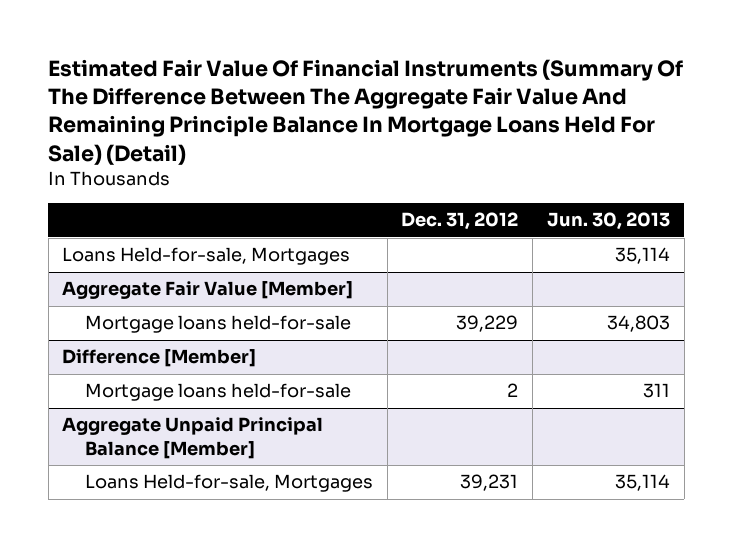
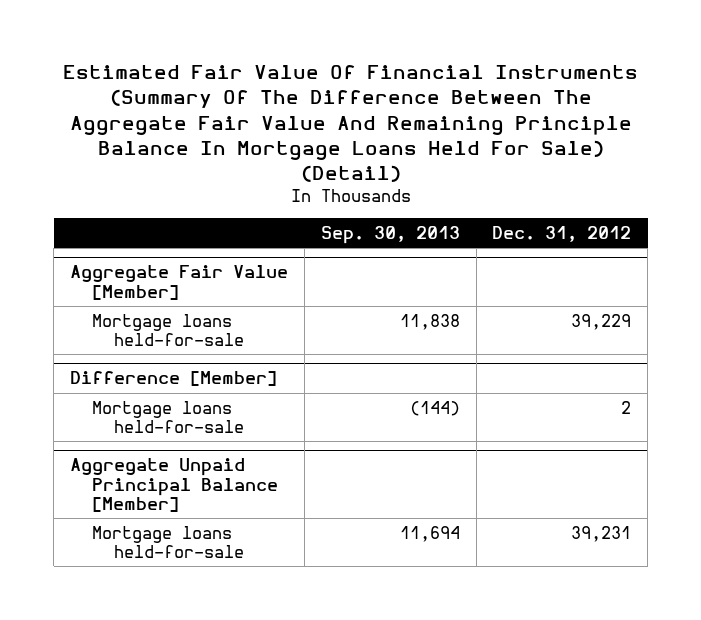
[546,212,670,231] Jun. 30, 2013 -> none
none -> [320,226,460,245] Sep. 30, 2013
[62,247,351,266] Loans Held-for-sale, Mortgages -> none
[84,474,373,493] Loans Held-for-sale, Mortgages -> [92,525,245,559] Mortgage loans held-for-sale

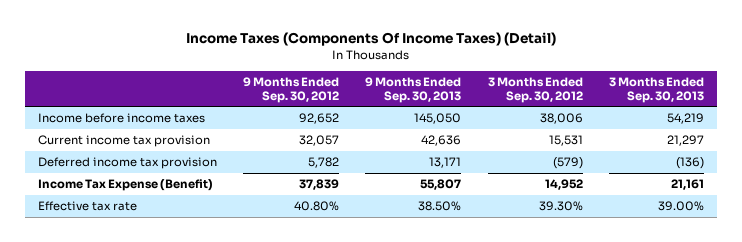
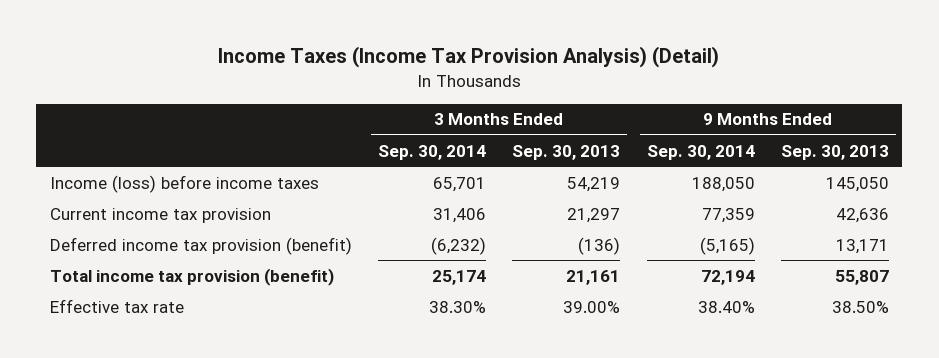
[185,32,556,47] Income Taxes (Components Of Income Taxes) (Detail) -> [218,46,720,69] Income Taxes (Income Tax Provision Analysis) (Detail)
[243,76,340,103] 9 Months Ended Sep. 30, 2012 -> none
[487,76,583,103] 3 Months Ended Sep. 30, 2012 -> none
none -> [378,144,487,160] Sep. 30, 2014
none -> [646,144,755,160] Sep. 30, 2014
[38,113,206,124] Income before income taxes -> [49,174,319,193] Income (loss) before income taxes
[38,157,218,170] Deferred income tax provision -> [49,236,352,255] Deferred income tax provision (benefit)
[38,179,214,192] Income Tax Expense (Benefit) -> [49,267,334,286] Total income tax provision (benefit)

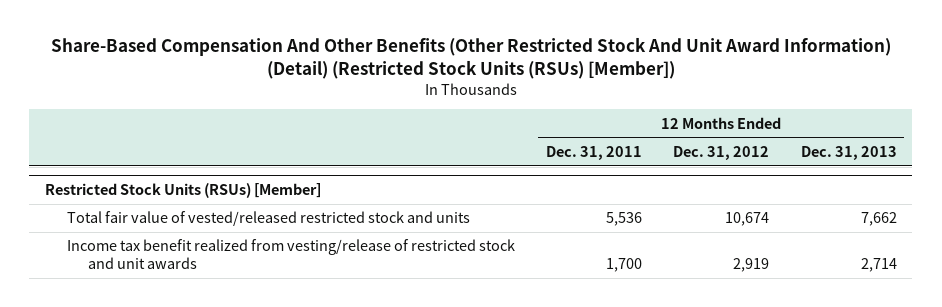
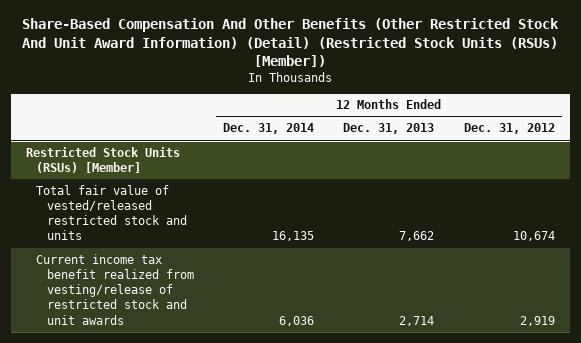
[546,146,643,161] Dec. 31, 2011 -> none
none -> [223,123,315,135] Dec. 31, 2014
[66,239,515,270] Income tax benefit realized from vesting/release of restricted stock and unit awards -> [36,253,194,325] Current income tax benefit realized from vesting/release of restricted stock and unit awards

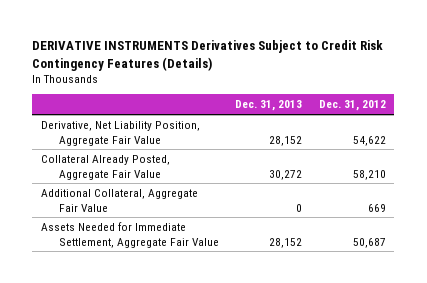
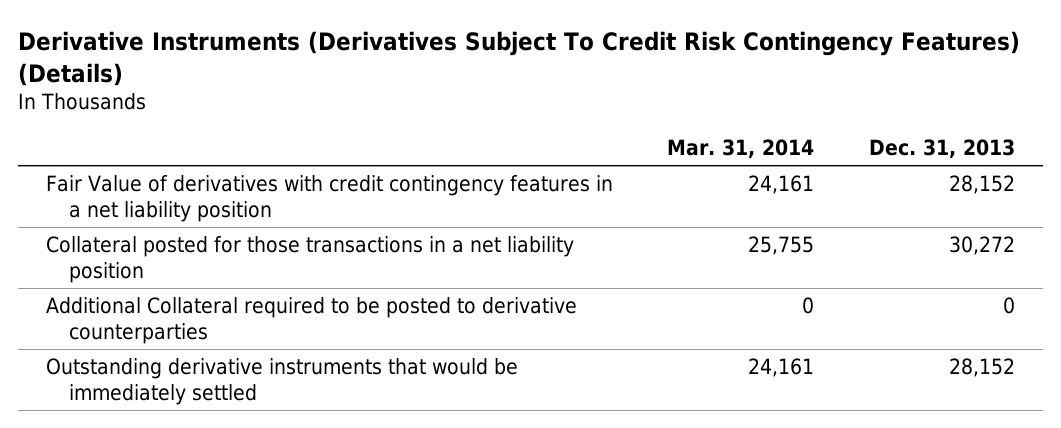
[32,40,384,71] DERIVATIVE INSTRUMENTS Derivatives Subject to Credit Risk Contingency Features (Details) -> [18,30,1021,86] Derivative Instruments (Derivatives Subject To Credit Risk Contingency Features) (Details)
[319,100,387,112] Dec. 31, 2012 -> none
none -> [667,138,815,158] Mar. 31, 2014
[40,120,200,146] Derivative, Net Liability Position, Aggregate Fair Value -> [45,175,613,222] Fair Value of derivatives with credit contingency features in a net liability position
[40,154,170,180] Collateral Already Posted, Aggregate Fair Value -> [45,236,574,283] Collateral posted for those transactions in a net liability position
[40,188,198,212] Additional Collateral, Aggregate Fair Value -> [45,297,577,344] Additional Collateral required to be posted to derivative counterparties
[40,221,219,248] Assets Needed for Immediate Settlement, Aggregate Fair Value -> [45,358,518,405] Outstanding derivative instruments that would be immediately settled

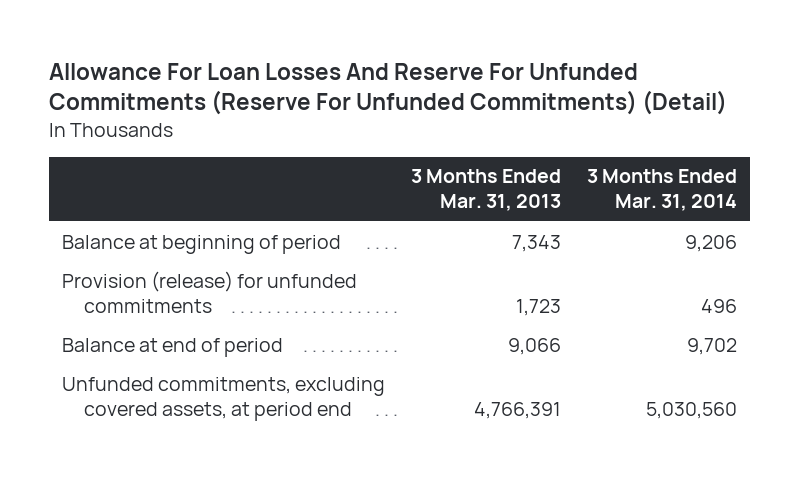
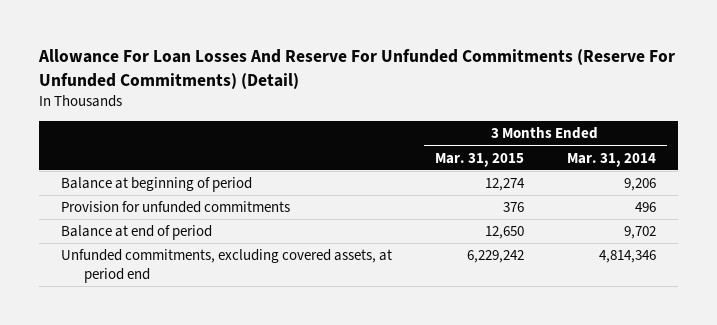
[411,169,562,212] 3 Months Ended Mar. 31, 2013 -> none
none -> [434,152,524,167] Mar. 31, 2015
[61,270,357,313] Provision (release) for unfunded commitments -> [60,201,290,214] Provision for unfunded commitments
[646,401,738,419] 5,030,560 -> [598,250,656,264] 4,814,346

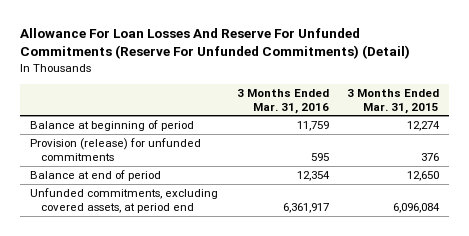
[566,152,656,167] Mar. 31, 2014 -> none
none -> [236,88,329,114] 3 Months Ended Mar. 31, 2016
[60,201,290,214] Provision for unfunded commitments -> [29,137,201,162] Provision (release) for unfunded commitments
[466,250,524,264] 6,229,242 -> [393,203,441,214] 6,096,084

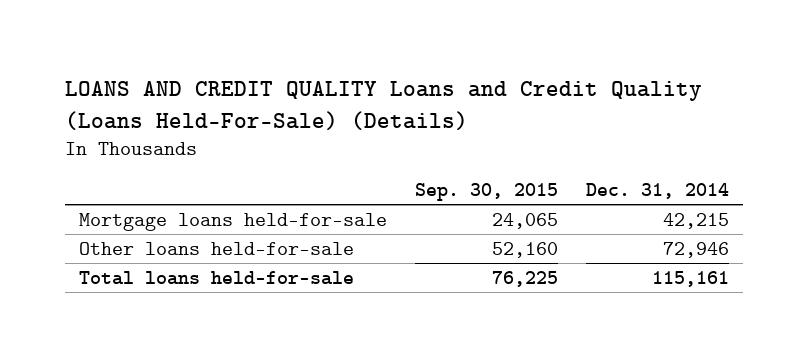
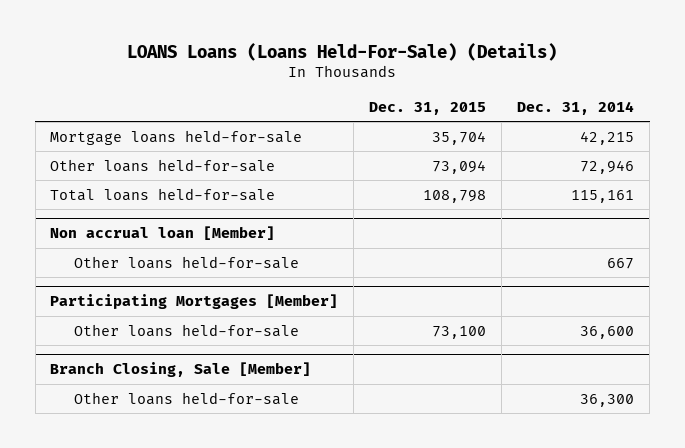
[64,81,702,130] LOANS AND CREDIT QUALITY Loans and Credit Quality (Loans Held-For-Sale) (Details) -> [127,42,558,61] LOANS Loans (Loans Held-For-Sale) (Details)
[414,183,558,202] Sep. 30, 2015 -> none
none -> [369,101,487,115] Dec. 31, 2015
none -> [50,226,276,241] Non accrual loan [Member]
none -> [73,255,299,269] Other loans held-for-sale
none -> [50,294,339,310] Participating Mortgages [Member]
none -> [73,323,299,337] Other loans held-for-sale
none -> [50,362,312,378] Branch Closing, Sale [Member]
none -> [73,391,299,405] Other loans held-for-sale

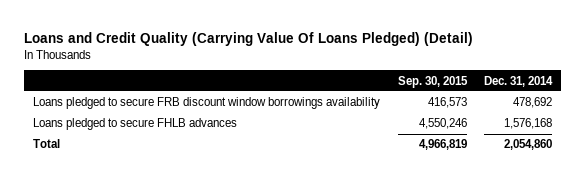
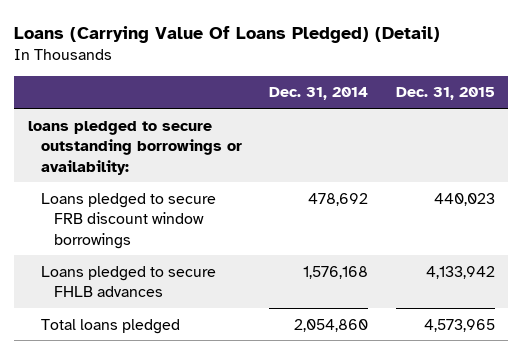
[24,31,474,46] Loans and Credit Quality (Carrying Value Of Loans Pledged) (Detail) -> [13,25,440,43] Loans (Carrying Value Of Loans Pledged) (Detail)
[397,75,468,88] Sep. 30, 2015 -> none
none -> [395,87,495,101] Dec. 31, 2015
none -> [27,120,242,175] loans pledged to secure outstanding borrowings or availability:
[33,97,381,110] Loans pledged to secure FRB discount window borrowings availability -> [40,192,216,249] Loans pledged to secure FRB discount window borrowings
[33,139,61,149] Total -> [40,318,180,334] Total loans pledged

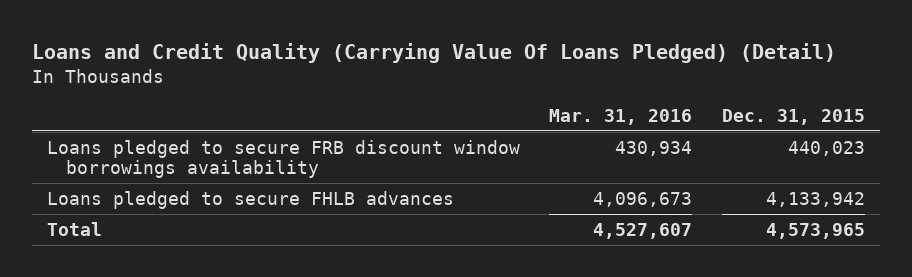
[13,25,440,43] Loans (Carrying Value Of Loans Pledged) (Detail) -> [31,43,836,64] Loans and Credit Quality (Carrying Value Of Loans Pledged) (Detail)
[269,87,369,101] Dec. 31, 2014 -> none
none -> [549,108,693,125] Mar. 31, 2016
[27,120,242,175] loans pledged to secure outstanding borrowings or availability: -> none
[40,192,216,249] Loans pledged to secure FRB discount window borrowings -> [46,139,520,179] Loans pledged to secure FRB discount window borrowings availability
[40,318,180,334] Total loans pledged -> [46,221,102,236] Total

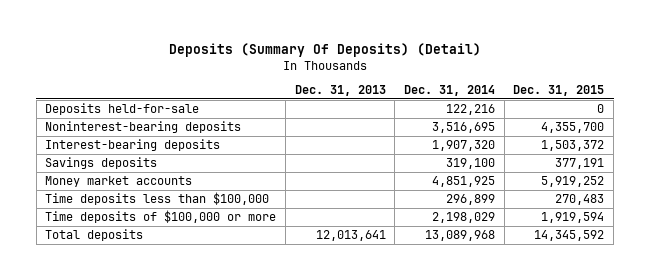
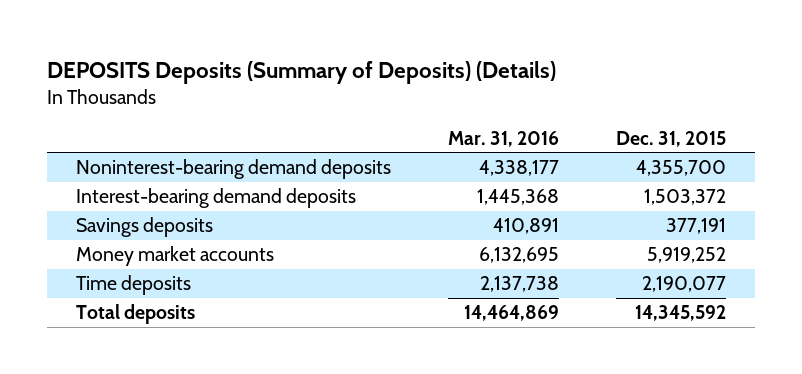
[168,43,481,58] Deposits (Summary Of Deposits) (Detail) -> [47,60,557,84] DEPOSITS Deposits (Summary of Deposits) (Details)
[294,85,386,97] Dec. 31, 2013 -> none
[404,85,496,97] Dec. 31, 2014 -> none
none -> [448,130,560,147] Mar. 31, 2016
[45,103,200,116] Deposits held-for-sale -> none
[45,121,242,134] Noninterest-bearing deposits -> [75,159,391,180] Noninterest-bearing demand deposits
[45,139,221,152] Interest-bearing deposits -> [75,188,356,209] Interest-bearing demand deposits
[45,192,270,206] Time deposits less than $100,000 -> none
[45,210,277,224] Time deposits of $100,000 or more -> none
none -> [75,275,191,296] Time deposits

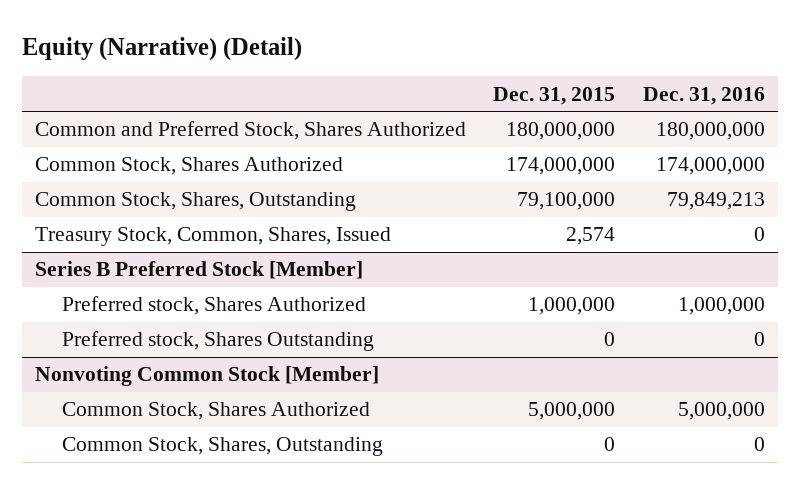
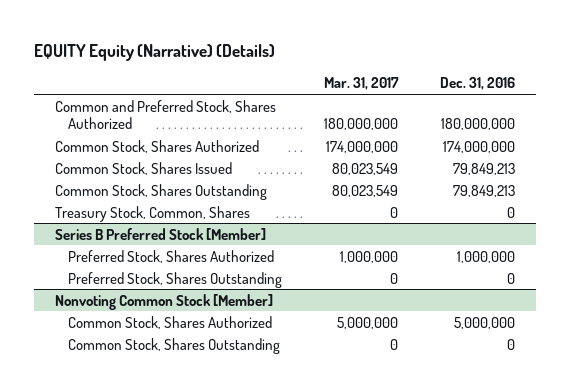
[21,36,302,61] Equity (Narrative) (Detail) -> [33,43,275,61] EQUITY Equity (Narrative) (Details)
[493,86,616,105] Dec. 31, 2015 -> none
none -> [323,77,399,91] Mar. 31, 2017
none -> [54,161,232,175] Common Stock, Shares Issued
[35,192,357,212] Common Stock, Shares, Outstanding -> [54,183,267,200] Common Stock, Shares Outstanding
[35,227,392,247] Treasury Stock, Common, Shares, Issued -> [54,205,250,222] Treasury Stock, Common, Shares
[61,296,366,316] Preferred stock, Shares Authorized -> [67,249,274,263] Preferred Stock, Shares Authorized
[61,331,374,352] Preferred stock, Shares Outstanding -> [67,271,282,288] Preferred Stock, Shares Outstanding
[61,437,383,457] Common Stock, Shares, Outstanding -> [67,337,280,354] Common Stock, Shares Outstanding

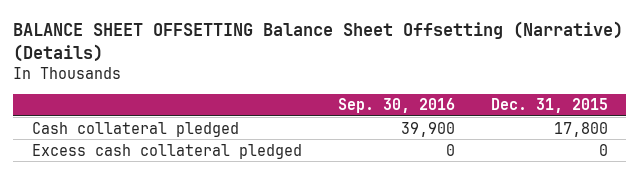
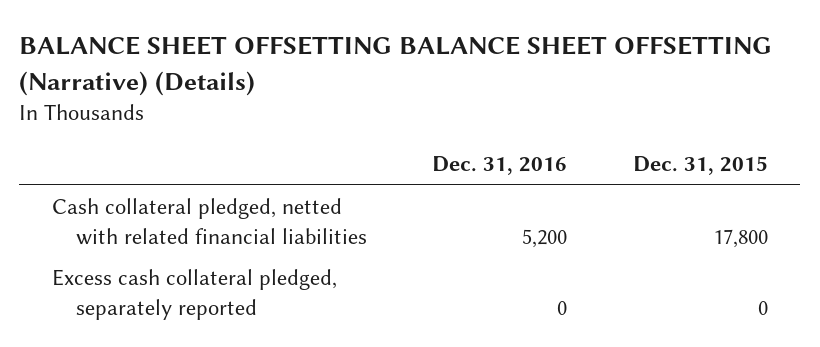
[13,21,624,63] BALANCE SHEET OFFSETTING Balance Sheet Offsetting (Narrative) (Details) -> [19,36,773,96] BALANCE SHEET OFFSETTING BALANCE SHEET OFFSETTING (Narrative) (Details)
[337,98,455,114] Sep. 30, 2016 -> none
none -> [432,156,568,176] Dec. 31, 2016
[31,121,239,137] Cash collateral pledged -> [51,198,367,245] Cash collateral pledged, netted with related financial liabilities
[31,143,302,159] Excess cash collateral pledged -> [51,269,337,320] Excess cash collateral pledged, separately reported

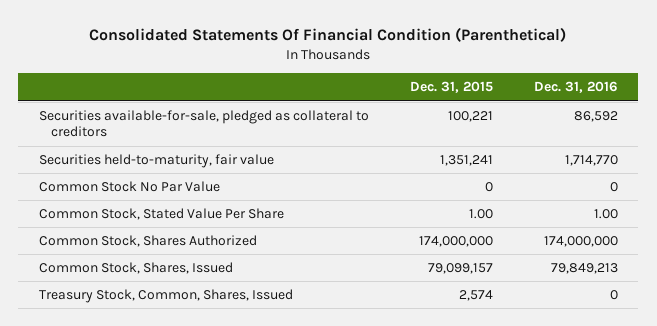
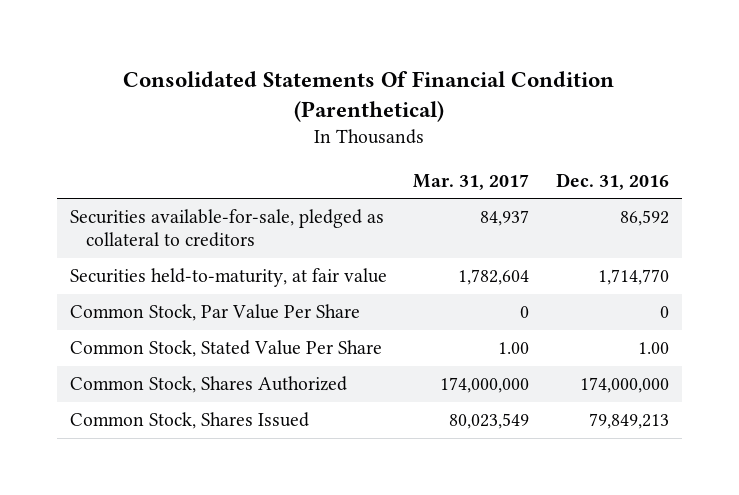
[409,81,493,94] Dec. 31, 2015 -> none
none -> [413,173,530,190] Mar. 31, 2017
[38,154,274,169] Securities held-to-maturity, fair value -> [69,268,387,288] Securities held-to-maturity, at fair value
[38,181,220,193] Common Stock No Par Value -> [69,304,360,322] Common Stock, Par Value Per Share
[38,289,293,304] Treasury Stock, Common, Shares, Issued -> none
[38,262,233,275] Common Stock, Shares, Issued -> [69,412,309,430] Common Stock, Shares Issued

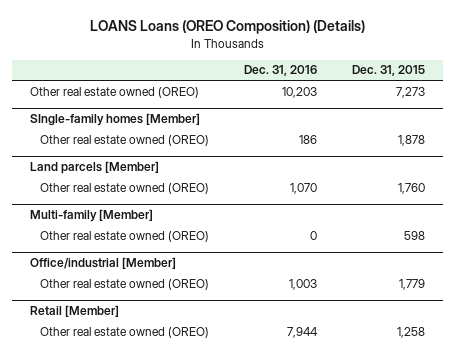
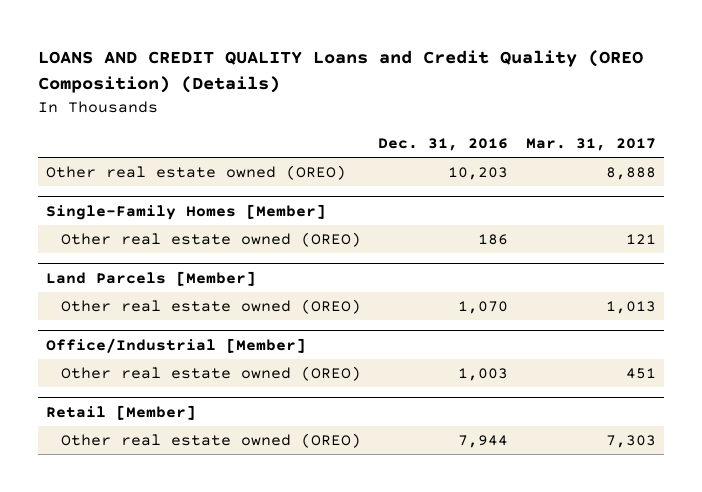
[89,20,365,35] LOANS Loans (OREO Composition) (Details) -> [37,50,643,94] LOANS AND CREDIT QUALITY Loans and Credit Quality (OREO Composition) (Details)
[352,65,426,77] Dec. 31, 2015 -> none
none -> [525,137,656,151] Mar. 31, 2017
[29,113,200,127] SIngle-family homes [Member] -> [46,203,327,220] Single-Family Homes [Member]
[29,161,159,175] Land parcels [Member] -> [46,270,257,286] Land Parcels [Member]
[29,209,153,223] Multi-family [Member] -> none
[40,230,210,242] Other real estate owned (OREO) -> none
[29,257,176,270] Office/industrial [Member] -> [46,337,307,353] Office/Industrial [Member]

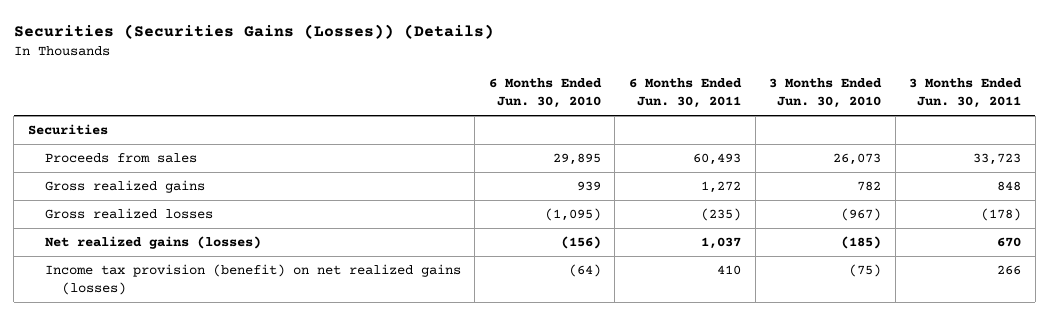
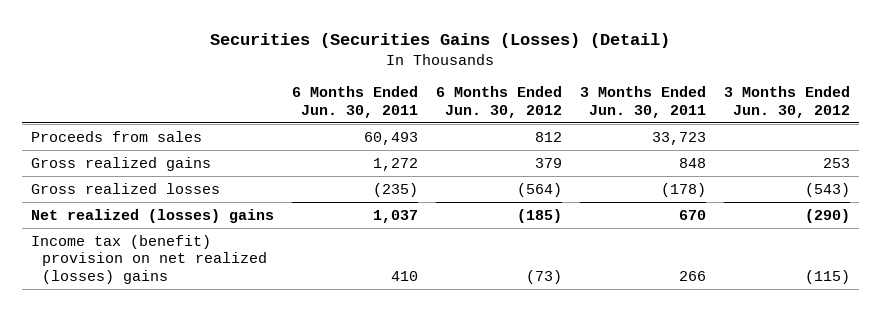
[13,23,494,39] Securities (Securities Gains (Losses)) (Details) -> [210,32,671,48] Securities (Securities Gains (Losses) (Detail)
[488,78,602,108] 6 Months Ended Jun. 30, 2010 -> none
[769,78,883,108] 3 Months Ended Jun. 30, 2010 -> none
none -> [435,86,562,118] 6 Months Ended Jun. 30, 2012
none -> [724,86,851,118] 3 Months Ended Jun. 30, 2012
[27,124,108,136] Securities -> none
[44,236,261,250] Net realized gains (losses) -> [30,208,274,223] Net realized (losses) gains
[44,264,461,295] Income tax provision (benefit) on net realized gains (losses) -> [30,234,267,284] Income tax (benefit) provision on net realized (losses) gains

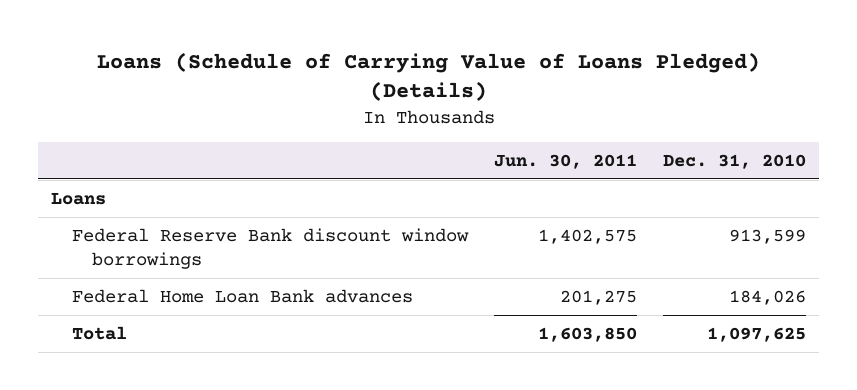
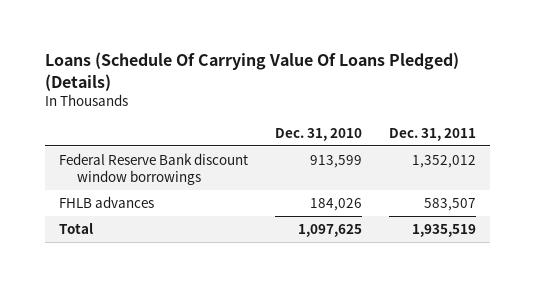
[96,51,760,102] Loans (Schedule of Carrying Value of Loans Pledged) (Details) -> [45,52,460,91] Loans (Schedule Of Carrying Value Of Loans Pledged) (Details)
[493,153,637,169] Jun. 30, 2011 -> none
none -> [389,127,477,141] Dec. 31, 2011
[51,193,107,206] Loans -> none
[71,289,413,304] Federal Home Loan Bank advances -> [58,196,154,209] FHLB advances

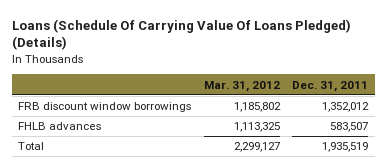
[274,127,362,141] Dec. 31, 2010 -> none
none -> [203,80,280,92] Mar. 31, 2012
[58,153,248,186] Federal Reserve Bank discount window borrowings -> [18,102,192,113] FRB discount window borrowings

